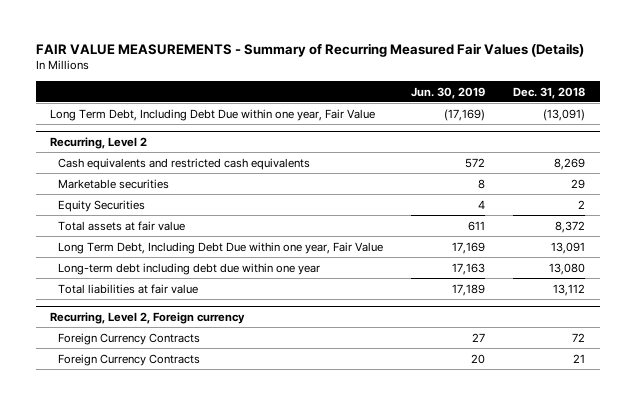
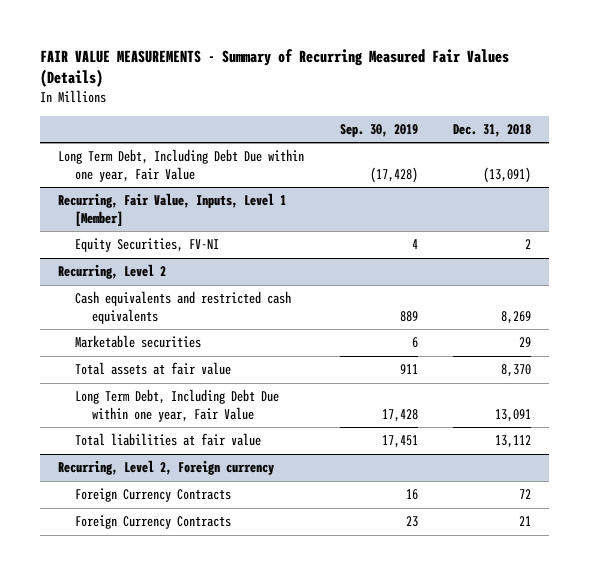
[411,86,486,99] Jun. 30, 2019 -> none
none -> [339,123,418,137] Sep. 30, 2019
none -> [57,193,286,226] Recurring, Fair Value, Inputs, Level 1 [Member]
none -> [74,238,219,253] Equity Securities, FV-NI
[58,199,146,212] Equity Securities -> none
[555,220,586,233] 8,372 -> [501,364,532,378] 8,370
[58,262,321,275] Long-term debt including debt due within one year -> none

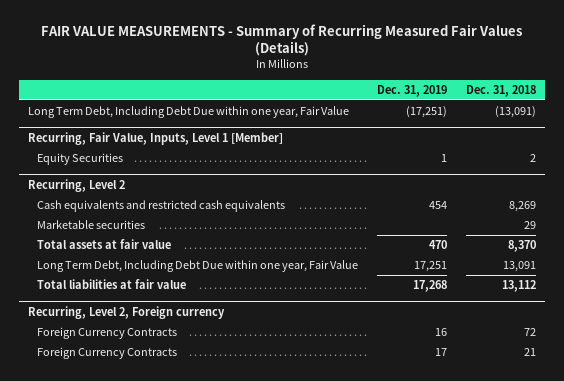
[339,123,418,137] Sep. 30, 2019 -> none
none -> [376,84,447,97] Dec. 31, 2019
[74,238,219,253] Equity Securities, FV-NI -> [36,153,123,166] Equity Securities

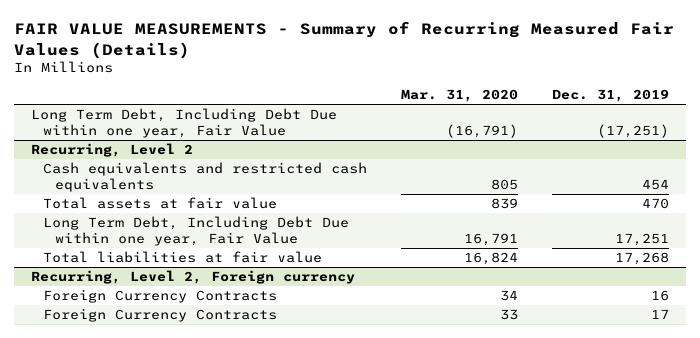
[465,84,536,97] Dec. 31, 2018 -> none
none -> [401,89,519,103] Mar. 31, 2020
[28,131,284,145] Recurring, Fair Value, Inputs, Level 1 [Member] -> none
[36,153,123,166] Equity Securities -> none
[36,220,145,230] Marketable securities -> none

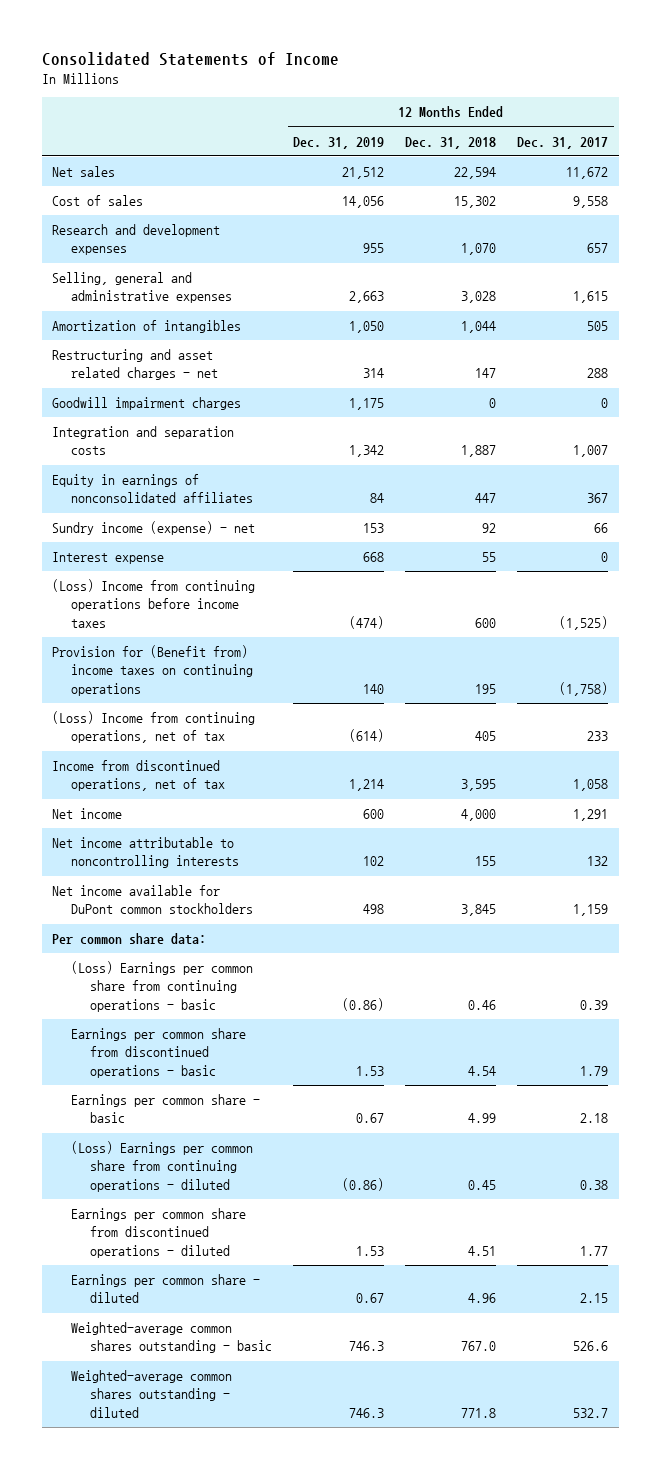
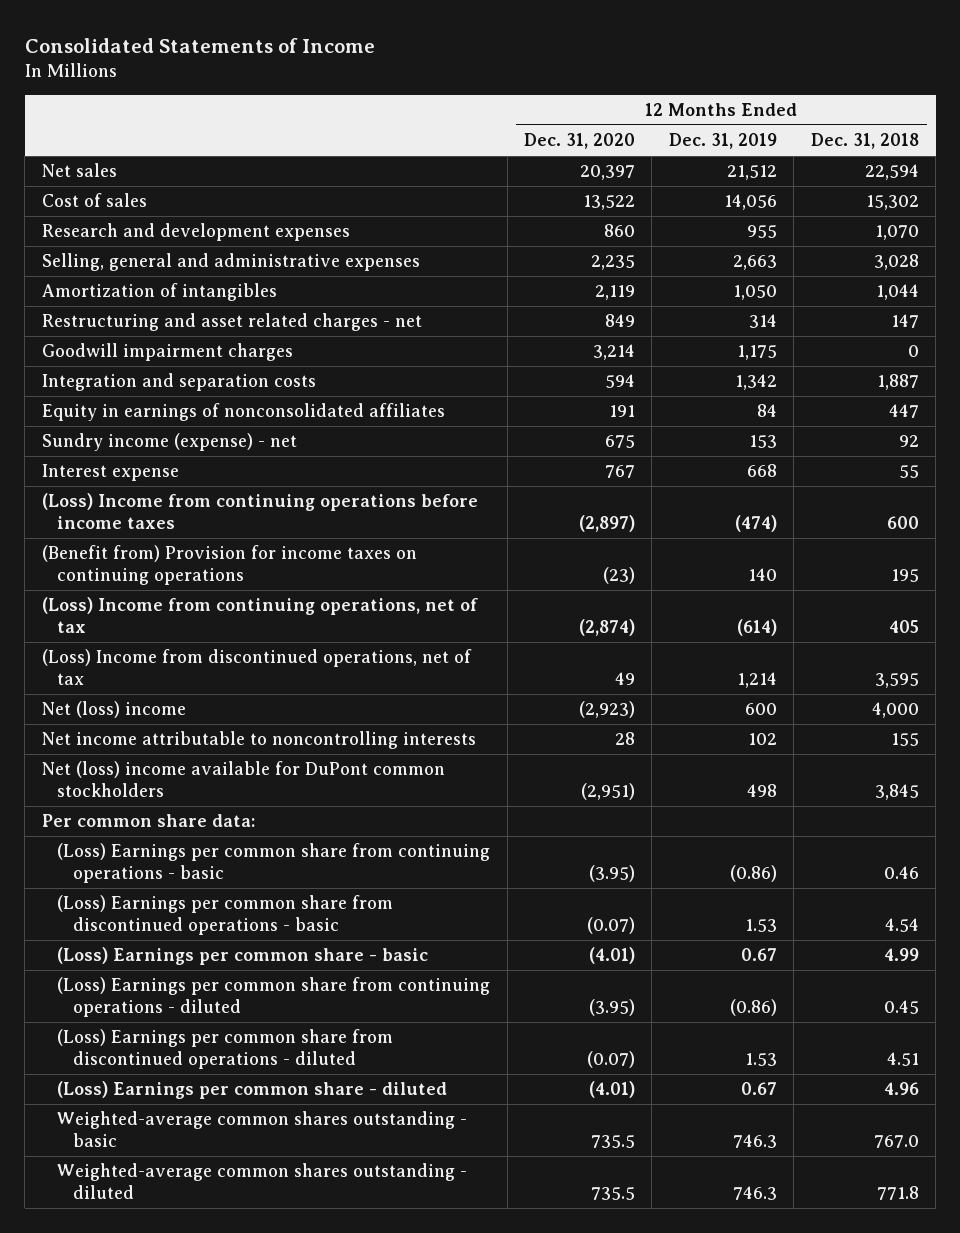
[517,136,609,149] Dec. 31, 2017 -> none
none -> [524,133,636,150] Dec. 31, 2020
[52,645,254,696] Provision for (Benefit from) income taxes on continuing operations -> [41,545,417,585] (Benefit from) Provision for income taxes on continuing operations
[52,760,226,792] Income from discontinued operations, net of tax -> [41,649,472,685] (Loss) Income from discontinued operations, net of tax
[52,808,123,820] Net income -> [41,701,186,719] Net (loss) income
[52,885,254,915] Net income available for DuPont common stockholders -> [41,761,445,797] Net (loss) income available for DuPont common stockholders
[71,1028,247,1078] Earnings per common share from discontinued operations - basic -> [57,895,394,935] (Loss) Earnings per common share from discontinued operations - basic
[71,1094,261,1124] Earnings per common share - basic -> [57,947,429,966] (Loss) Earnings per common share - basic
[71,1208,247,1258] Earnings per common share from discontinued operations - diluted -> [57,1029,394,1069] (Loss) Earnings per common share from discontinued operations - diluted
[71,1274,261,1304] Earnings per common share - diluted -> [57,1081,448,1100] (Loss) Earnings per common share - diluted

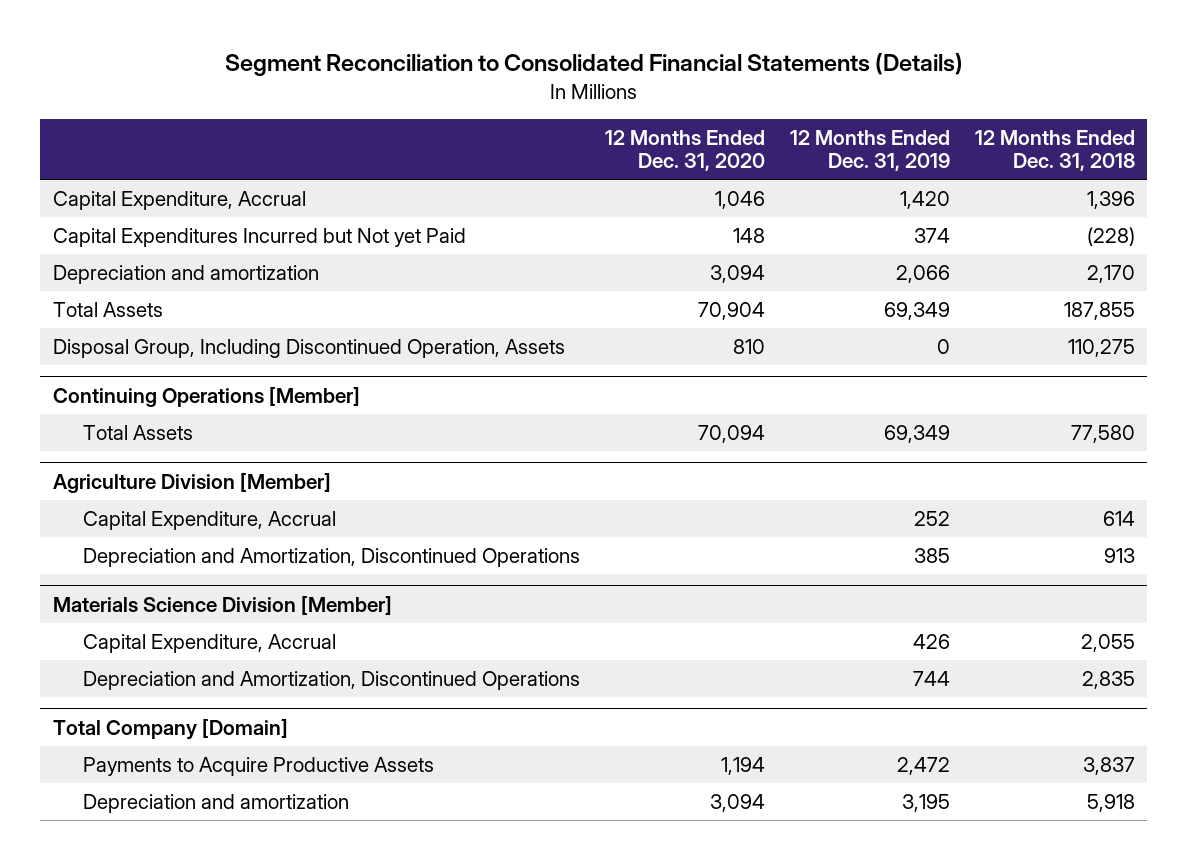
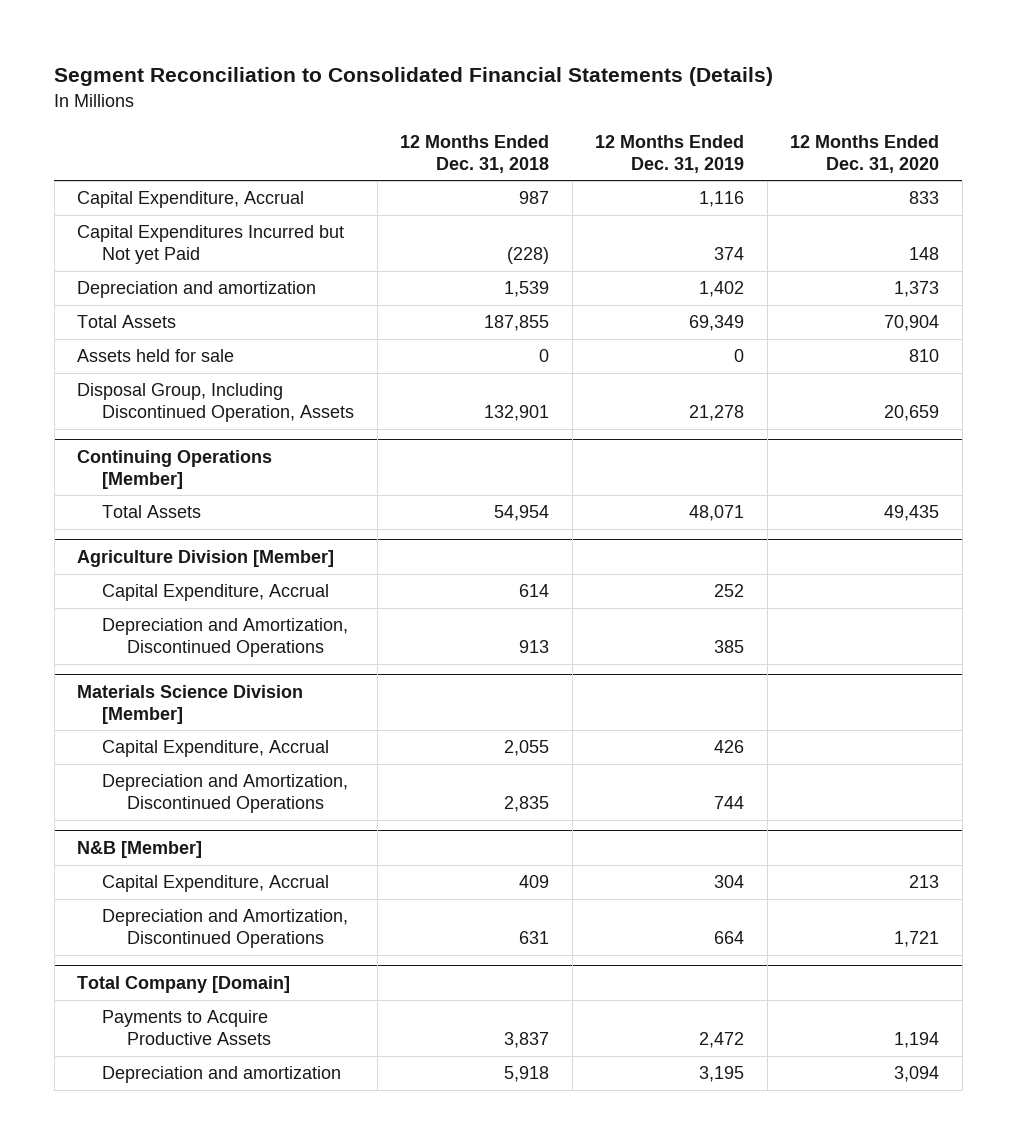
[714,190,765,209] 1,046 -> [909,191,940,205] 833
[899,190,950,209] 1,420 -> [699,191,745,208] 1,116
[1086,190,1135,209] 1,396 -> [519,191,550,205] 987
[709,264,765,283] 3,094 -> [894,281,940,298] 1,373
[895,264,950,283] 2,066 -> [699,281,745,298] 1,402
[1086,264,1135,283] 2,170 -> [504,281,550,298] 1,539
none -> [77,349,235,363] Assets held for sale
[732,338,765,354] 810 -> [884,404,940,421] 20,659
[936,338,950,354] 0 -> [689,404,745,421] 21,278
[1067,338,1135,357] 110,275 -> [484,404,550,421] 132,901
[697,424,765,443] 70,094 -> [884,505,940,522] 49,435
[883,424,950,443] 69,349 -> [689,505,745,522] 48,071
[1070,424,1135,443] 77,580 -> [494,505,550,522] 54,954
none -> [77,841,203,859] N&B [Member]
none -> [102,875,330,893] Capital Expenditure, Accrual
none -> [102,909,349,948] Depreciation and Amortization, Discontinued Operations

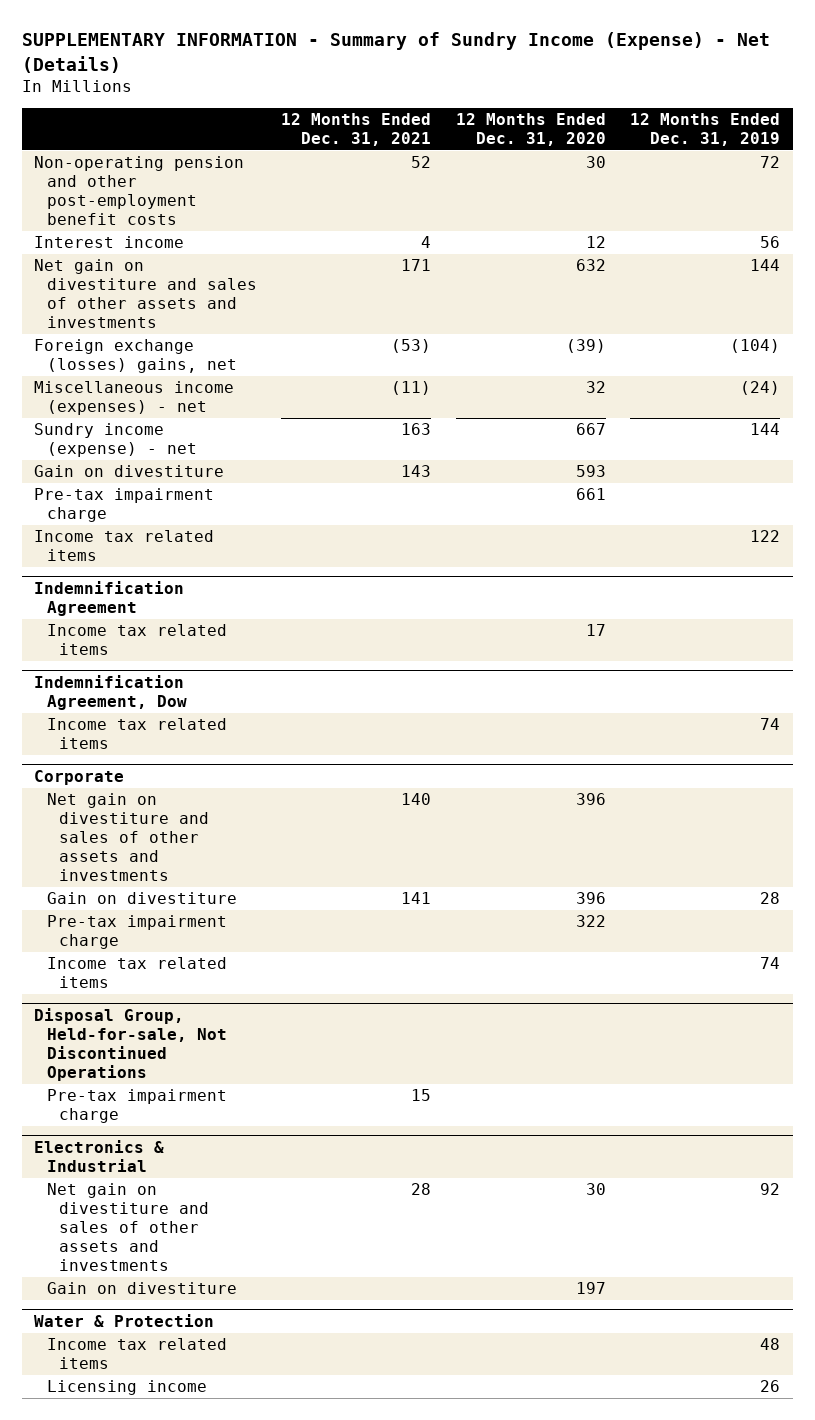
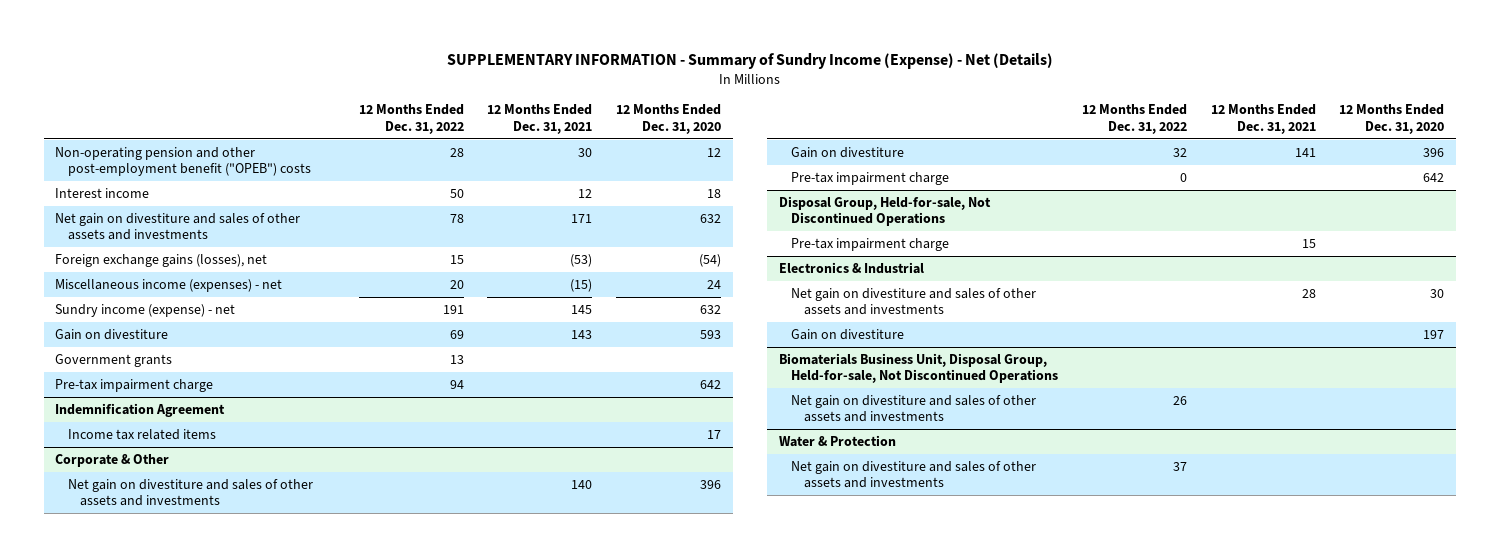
[630,112,781,146] 12 Months Ended Dec. 31, 2019 -> none
none -> [358,104,464,134] 12 Months Ended Dec. 31, 2022
[34,156,245,226] Non-operating pension and other post-employment benefit costs -> [55,146,311,177] Non-operating pension and other post-employment benefit ("OPEB") costs
[411,156,432,169] 52 -> [578,147,593,157] 30
[585,156,606,169] 30 -> [706,147,721,157] 12
[421,236,432,249] 4 -> [578,188,593,198] 12
[585,236,606,249] 12 -> [706,188,721,198] 18
[34,339,237,374] Foreign exchange (losses) gains, net -> [55,253,268,267] Foreign exchange gains (losses), net
[565,339,606,354] (39) -> [698,253,721,267] (54)
[391,381,432,396] (11) -> [570,278,593,292] (15)
[585,381,606,394] 32 -> [706,279,721,289] 24
[401,423,432,436] 163 -> [571,304,593,314] 145
[575,423,606,436] 667 -> [699,304,721,314] 632
[34,530,215,562] Income tax related items -> none
none -> [55,353,173,367] Government grants
[575,488,606,501] 661 -> [699,379,721,389] 642
[34,674,187,710] Indemnification Agreement, Dow -> none
[46,718,227,750] Income tax related items -> none
[34,769,125,785] Corporate -> [55,453,170,467] Corporate & Other
[46,957,227,989] Income tax related items -> none
[575,915,606,928] 322 -> [1423,172,1445,182] 642
none -> [778,352,1059,384] Biomaterials Business Unit, Disposal Group, Held-for-sale, Not Discontinued Operations
none -> [791,394,1037,423] Net gain on divestiture and sales of other assets and investments
[46,1338,227,1370] Income tax related items -> none
[46,1380,207,1396] Licensing income -> none
none -> [791,460,1037,489] Net gain on divestiture and sales of other assets and investments

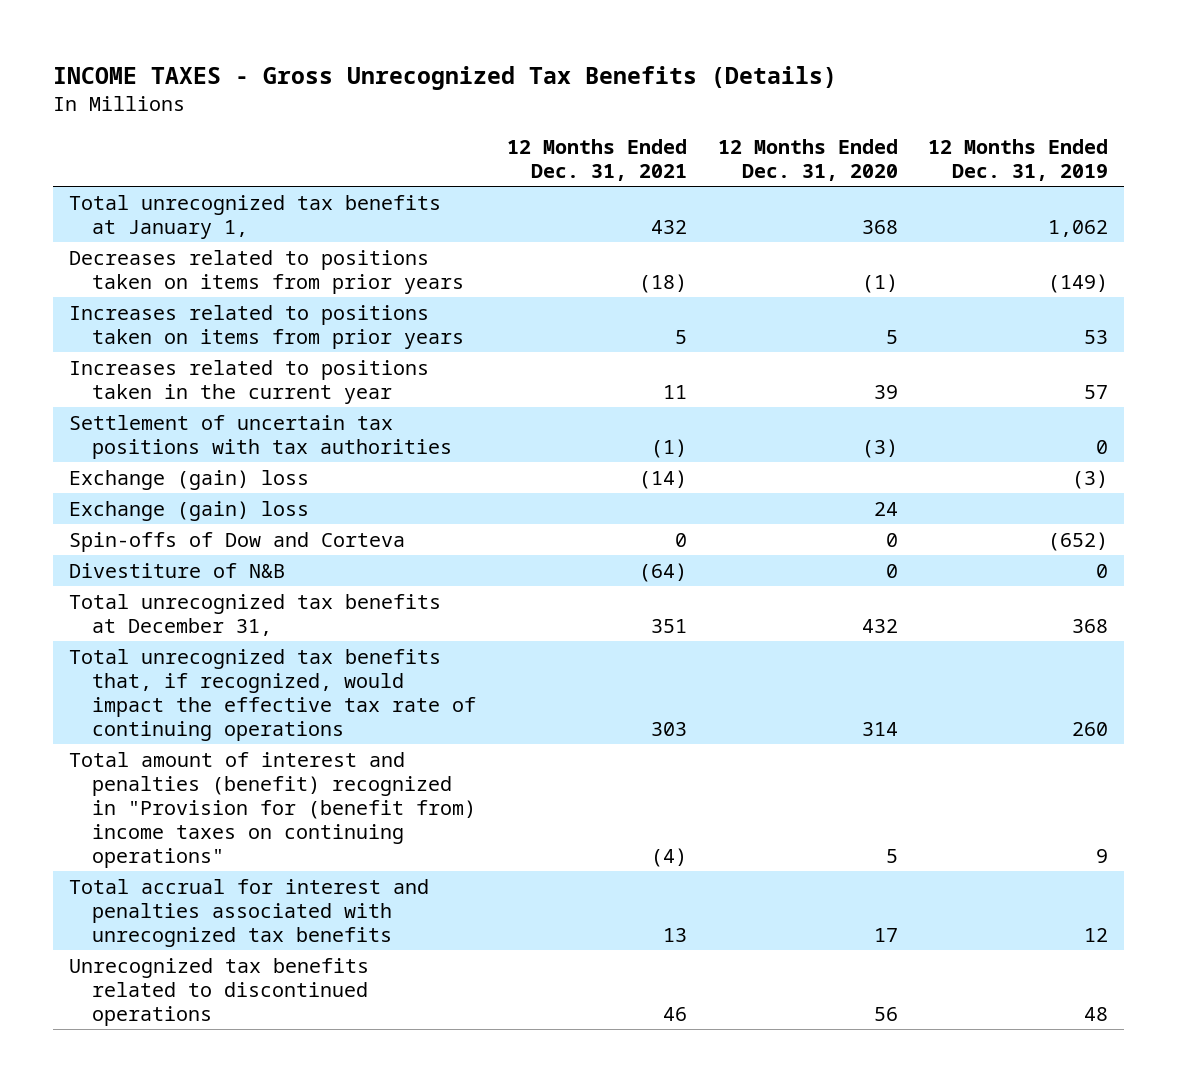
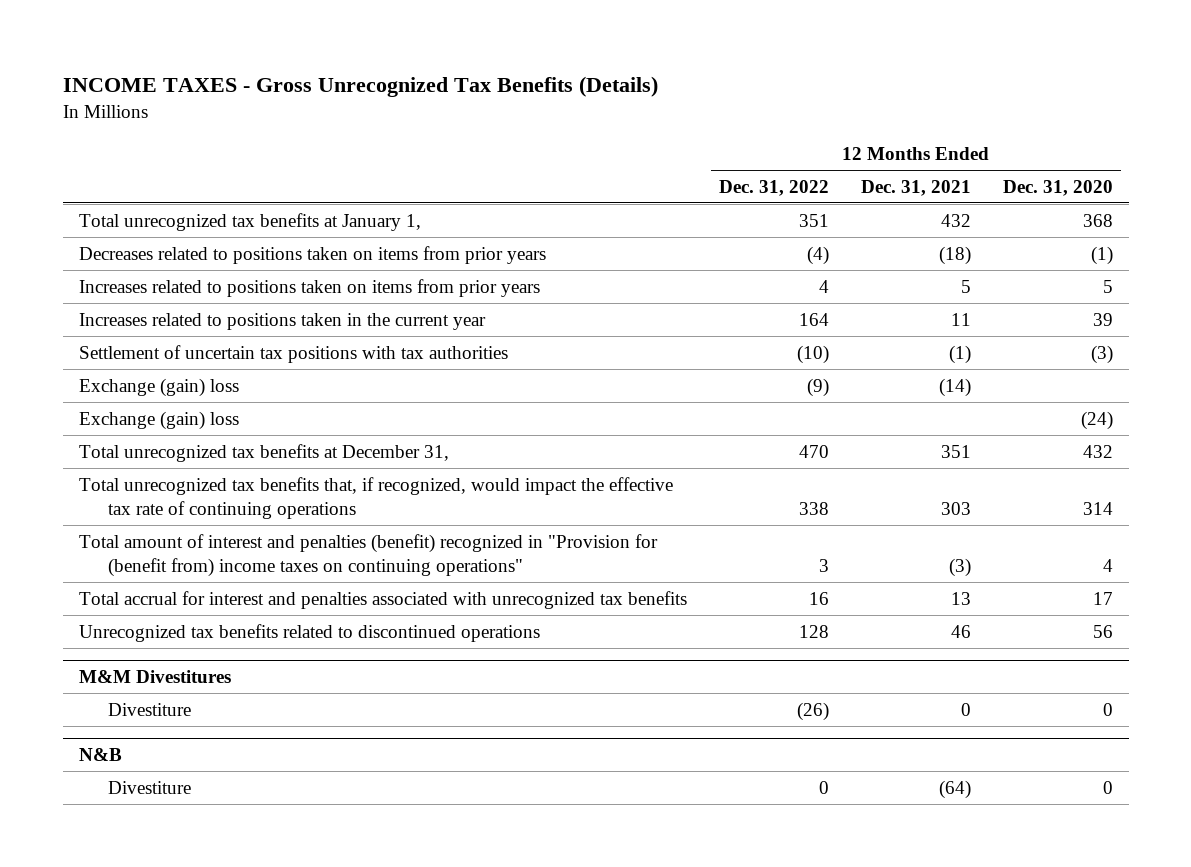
[928,138,1109,181] 12 Months Ended Dec. 31, 2019 -> none
none -> [718,179,829,196] Dec. 31, 2022
[68,531,405,552] Spin-offs of Dow and Corteva -> none
[68,562,285,578] Divestiture of N&B -> none
[873,501,898,516] 24 -> [1080,410,1113,430] (24)
[650,847,687,867] (4) -> [948,557,971,577] (3)
[885,848,898,863] 5 -> [1102,558,1113,572] 4
none -> [78,669,231,683] M&M Divestitures
none -> [107,702,191,716] Divestiture
none -> [78,747,122,761] N&B
none -> [107,780,191,794] Divestiture

